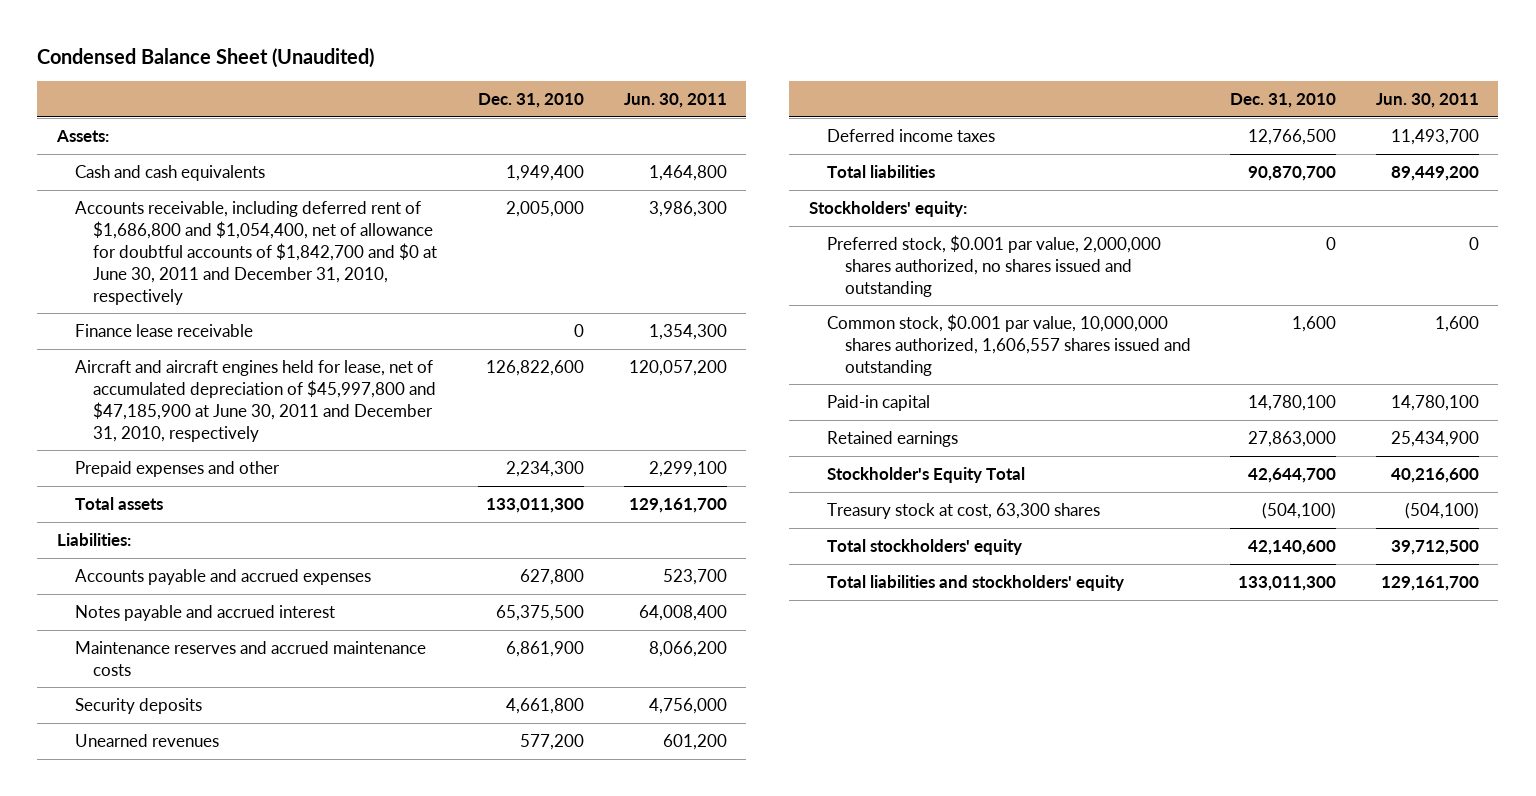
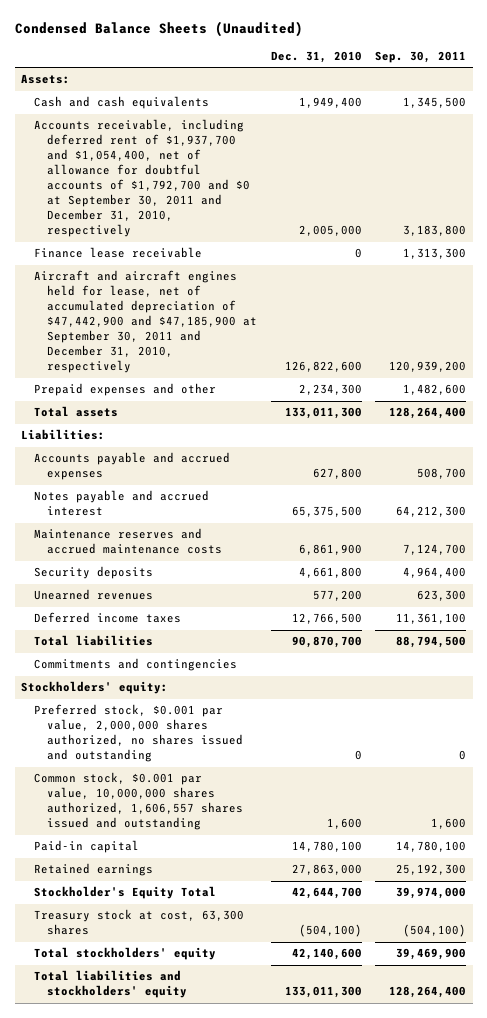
[37,47,375,68] Condensed Balance Sheet (Unaudited) -> [14,20,303,37] Condensed Balance Sheets (Unaudited)
[623,92,727,108] Jun. 30, 2011 -> none
none -> [374,51,466,64] Sep. 30, 2011
[75,200,438,305] Accounts receivable, including deferred rent of $1,686,800 and $1,054,400, net of allowance for doubtful accounts of $1,842,700 and $0 at June 30, 2011 and December 31, 2010, respectively -> [34,119,251,238] Accounts receivable, including deferred rent of $1,937,700 and $1,054,400, net of allowance for doubtful accounts of $1,792,700 and $0 at September 30, 2011 and December 31, 2010, respectively
[75,359,437,442] Aircraft and aircraft engines held for lease, net of accumulated depreciation of $45,997,800 and $47,185,900 at June 30, 2011 and December 31, 2010, respectively -> [34,270,258,374] Aircraft and aircraft engines held for lease, net of accumulated depreciation of $47,442,900 and $47,185,900 at September 30, 2011 and December 31, 2010, respectively
none -> [34,658,238,672] Commitments and contingencies

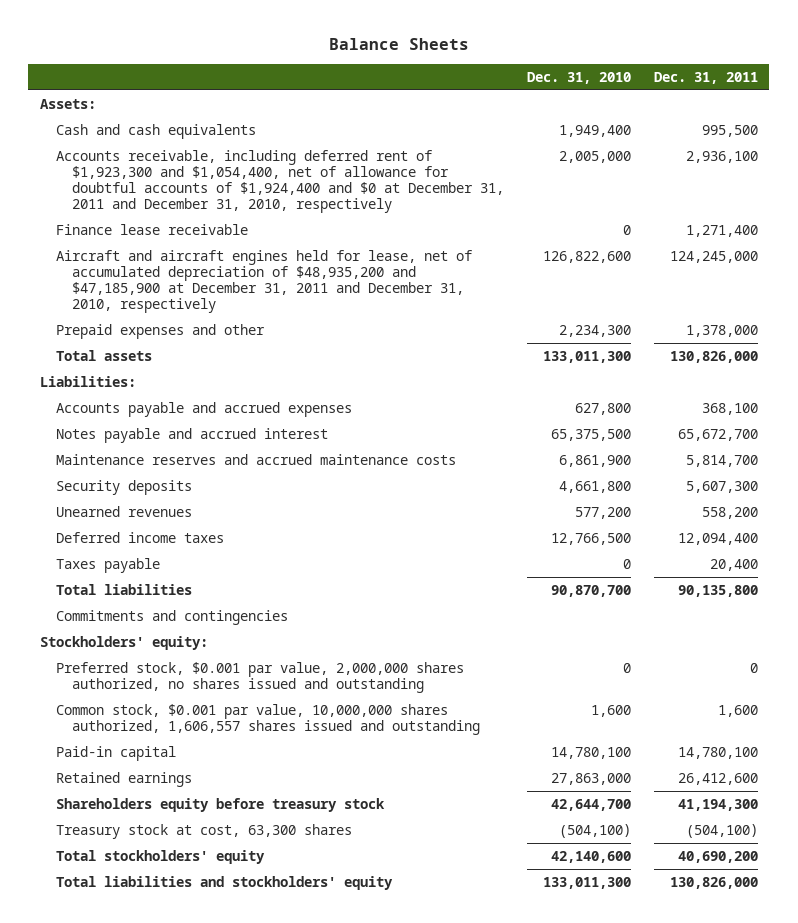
[14,20,303,37] Condensed Balance Sheets (Unaudited) -> [328,37,469,50] Balance Sheets
[374,51,466,64] Sep. 30, 2011 -> none
none -> [654,71,759,84] Dec. 31, 2011
[34,119,251,238] Accounts receivable, including deferred rent of $1,937,700 and $1,054,400, net of allowance for doubtful accounts of $1,792,700 and $0 at September 30, 2011 and December 31, 2010, respectively -> [55,150,505,214] Accounts receivable, including deferred rent of $1,923,300 and $1,054,400, net of allowance for doubtful accounts of $1,924,400 and $0 at December 31, 2011 and December 31, 2010, respectively
[34,270,258,374] Aircraft and aircraft engines held for lease, net of accumulated depreciation of $47,442,900 and $47,185,900 at September 30, 2011 and December 31, 2010, respectively -> [55,250,472,314] Aircraft and aircraft engines held for lease, net of accumulated depreciation of $48,935,200 and $47,185,900 at December 31, 2011 and December 31, 2010, respectively
none -> [55,558,160,574] Taxes payable
[34,886,217,900] Stockholder's Equity Total -> [55,798,385,813] Shareholders equity before treasury stock

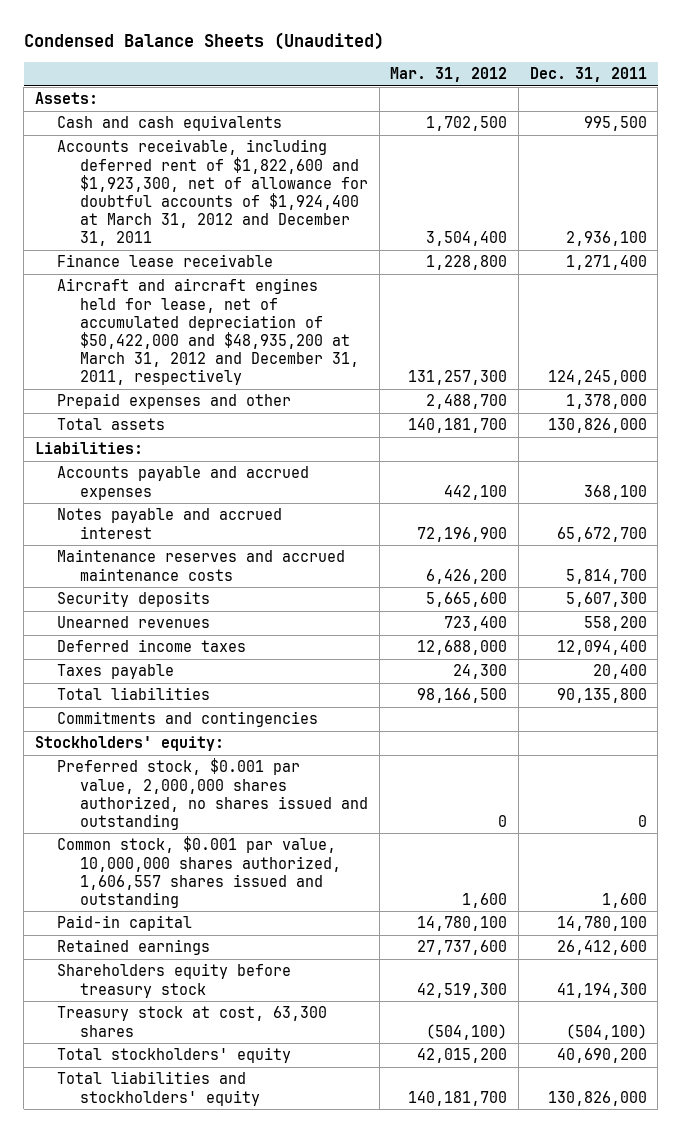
[328,37,469,50] Balance Sheets -> [23,31,384,50] Condensed Balance Sheets (Unaudited)
[527,71,632,84] Dec. 31, 2010 -> none
none -> [390,67,508,83] Mar. 31, 2012
[55,150,505,214] Accounts receivable, including deferred rent of $1,923,300 and $1,054,400, net of allowance for doubtful accounts of $1,924,400 and $0 at December 31, 2011 and December 31, 2010, respectively -> [57,139,369,247] Accounts receivable, including deferred rent of $1,822,600 and $1,923,300, net of allowance for doubtful accounts of $1,924,400 at March 31, 2012 and December 31, 2011
[55,250,472,314] Aircraft and aircraft engines held for lease, net of accumulated depreciation of $48,935,200 and $47,185,900 at December 31, 2011 and December 31, 2010, respectively -> [57,278,360,386] Aircraft and aircraft engines held for lease, net of accumulated depreciation of $50,422,000 and $48,935,200 at March 31, 2012 and December 31, 2011, respectively

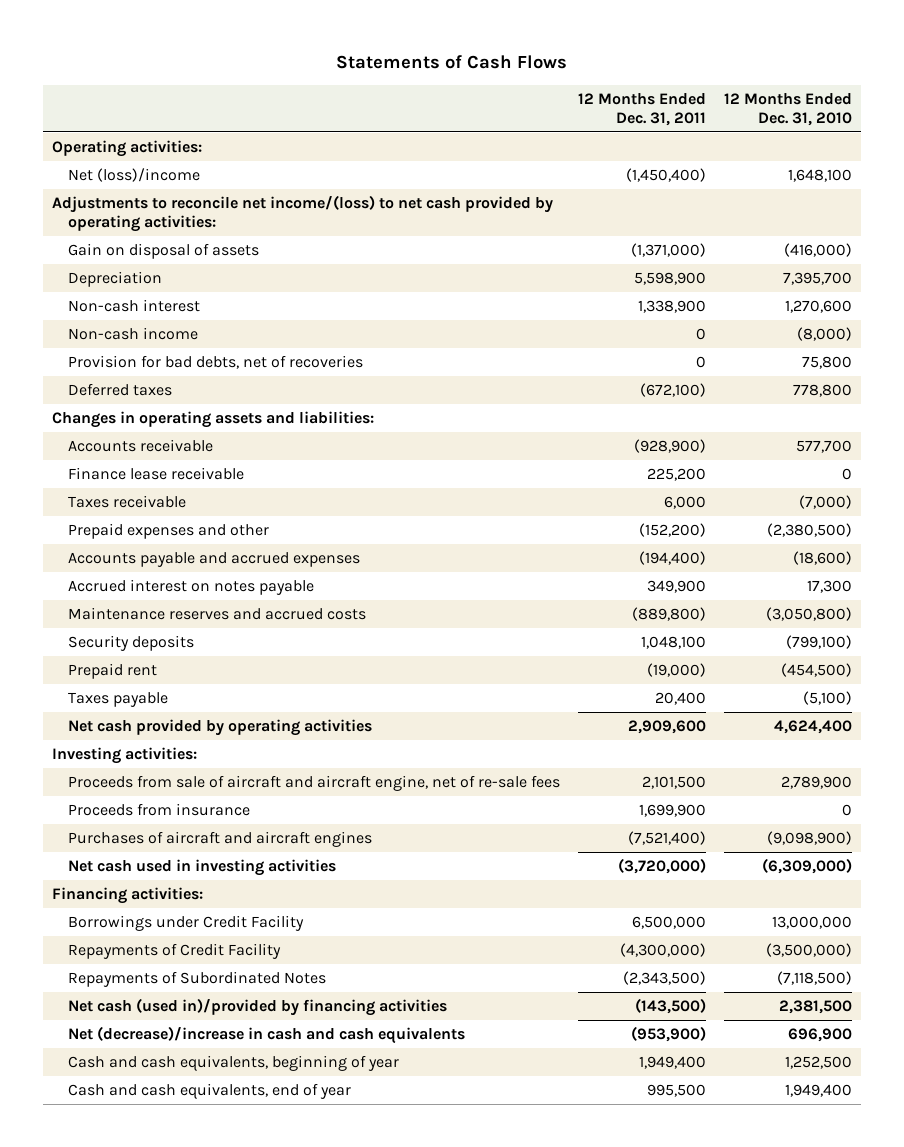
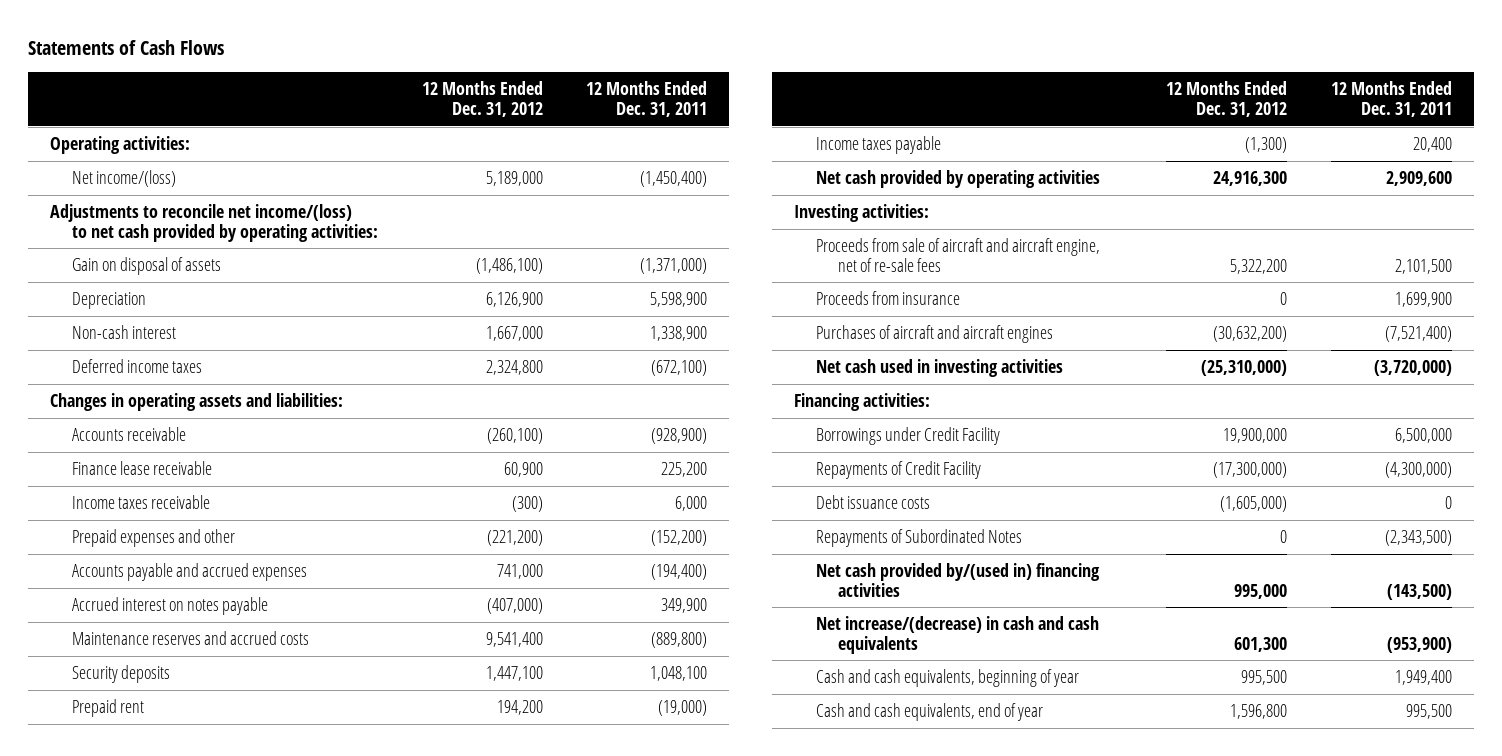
[724,92,853,126] 12 Months Ended Dec. 31, 2010 -> none
none -> [421,81,543,118] 12 Months Ended Dec. 31, 2012
[68,168,201,183] Net (loss)/income -> [71,169,176,187] Net income/(loss)
[68,327,199,341] Non-cash income -> none
[68,355,364,370] Provision for bad debts, net of recoveries -> none
[68,383,173,397] Deferred taxes -> [71,358,202,373] Deferred income taxes
[68,495,187,509] Taxes receivable -> [71,494,210,509] Income taxes receivable
[68,692,169,708] Taxes payable -> [816,135,942,154] Income taxes payable
none -> [816,494,931,509] Debt issuance costs
[68,998,448,1017] Net cash (used in)/provided by financing activities -> [816,562,1101,597] Net cash provided by/(used in) financing activities
[68,1026,466,1045] Net (decrease)/increase in cash and cash equivalents -> [816,615,1100,654] Net increase/(decrease) in cash and cash equivalents

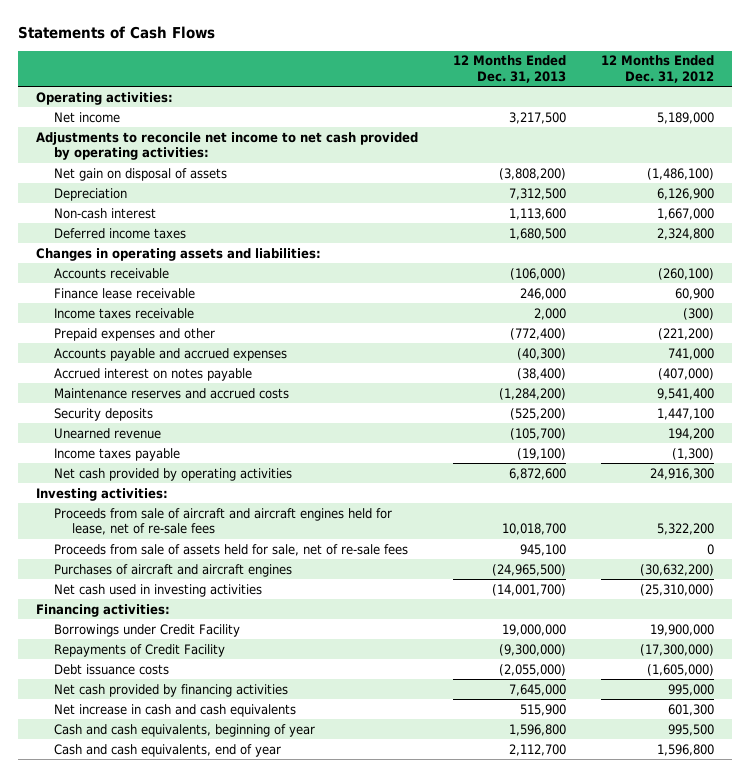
[586,81,708,118] 12 Months Ended Dec. 31, 2011 -> none
none -> [453,55,567,83] 12 Months Ended Dec. 31, 2013
[71,169,176,187] Net income/(loss) -> [53,111,120,123] Net income
[50,203,378,242] Adjustments to reconcile net income/(loss) to net cash provided by operating activities: -> [35,131,418,161] Adjustments to reconcile net income to net cash provided by operating activities:
[71,256,221,275] Gain on disposal of assets -> [53,167,227,181] Net gain on disposal of assets
[71,698,144,717] Prepaid rent -> [53,427,161,439] Unearned revenue
[816,290,961,305] Proceeds from insurance -> none
[816,237,1101,272] Proceeds from sale of aircraft and aircraft engine, net of re-sale fees -> [53,507,392,536] Proceeds from sale of aircraft and aircraft engines held for lease, net of re-sale fees
none -> [53,543,408,556] Proceeds from sale of assets held for sale, net of re-sale fees
[816,528,1023,547] Repayments of Subordinated Notes -> none
[816,562,1101,597] Net cash provided by/(used in) financing activities -> [53,683,288,697] Net cash provided by financing activities
[816,615,1100,654] Net increase/(decrease) in cash and cash equivalents -> [53,703,296,717] Net increase in cash and cash equivalents

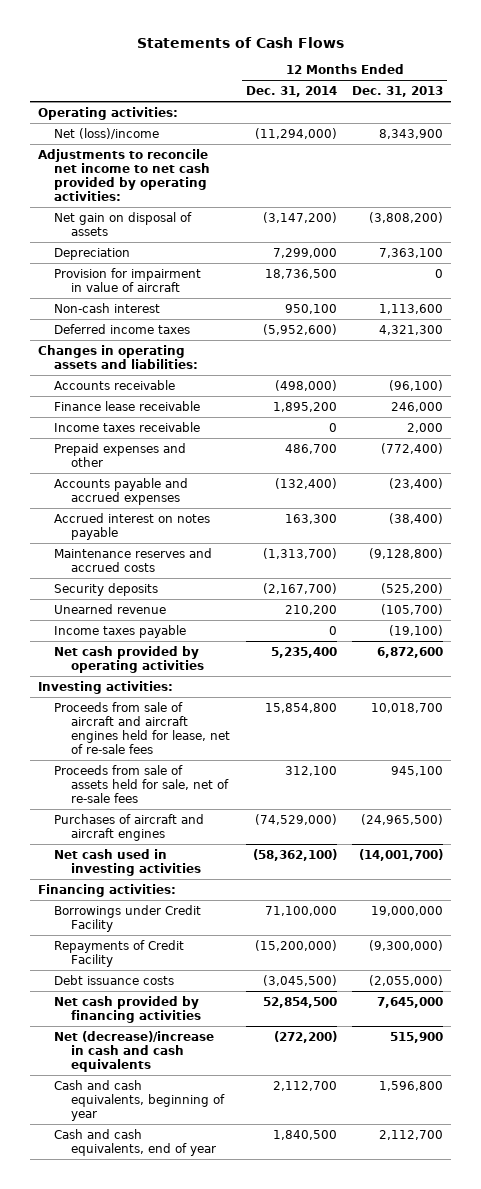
[601,55,715,83] 12 Months Ended Dec. 31, 2012 -> none
none -> [245,86,337,98] Dec. 31, 2014
[53,111,120,123] Net income -> [54,127,160,139] Net (loss)/income
[509,111,567,124] 3,217,500 -> [379,128,444,139] 8,343,900
[509,187,567,200] 7,312,500 -> [379,247,444,258] 7,363,100
none -> [54,267,202,292] Provision for impairment in value of aircraft
[509,227,567,240] 1,680,500 -> [379,324,444,335] 4,321,300
[510,267,567,280] (106,000) -> [389,379,444,391] (96,100)
[517,347,567,360] (40,300) -> [389,477,444,489] (23,400)
[499,387,567,400] (1,284,200) -> [369,547,444,559] (9,128,800)
[53,703,296,717] Net increase in cash and cash equivalents -> [54,1030,215,1072] Net (decrease)/increase in cash and cash equivalents

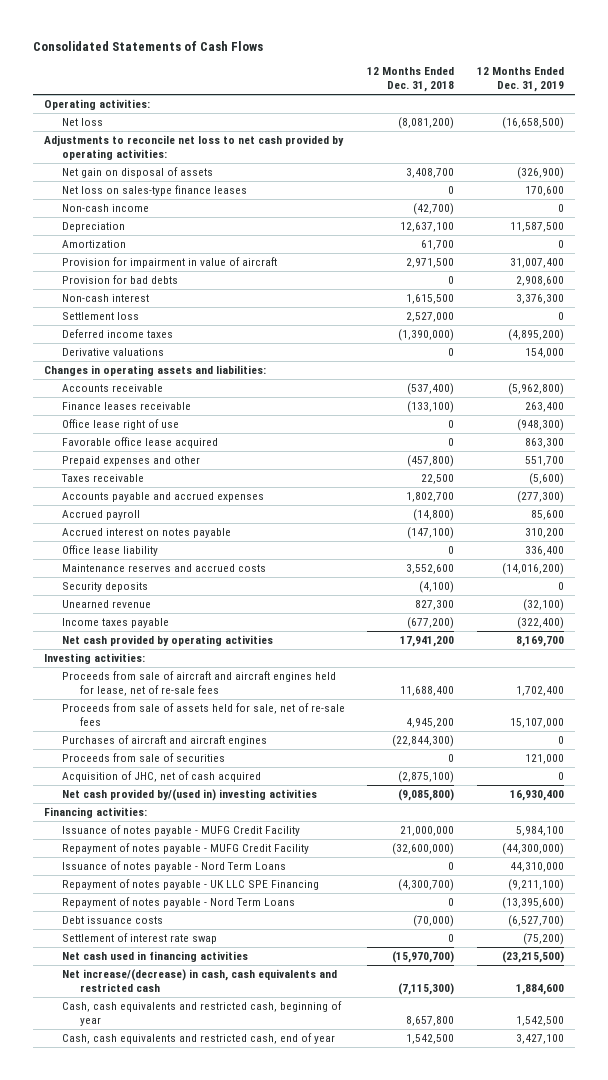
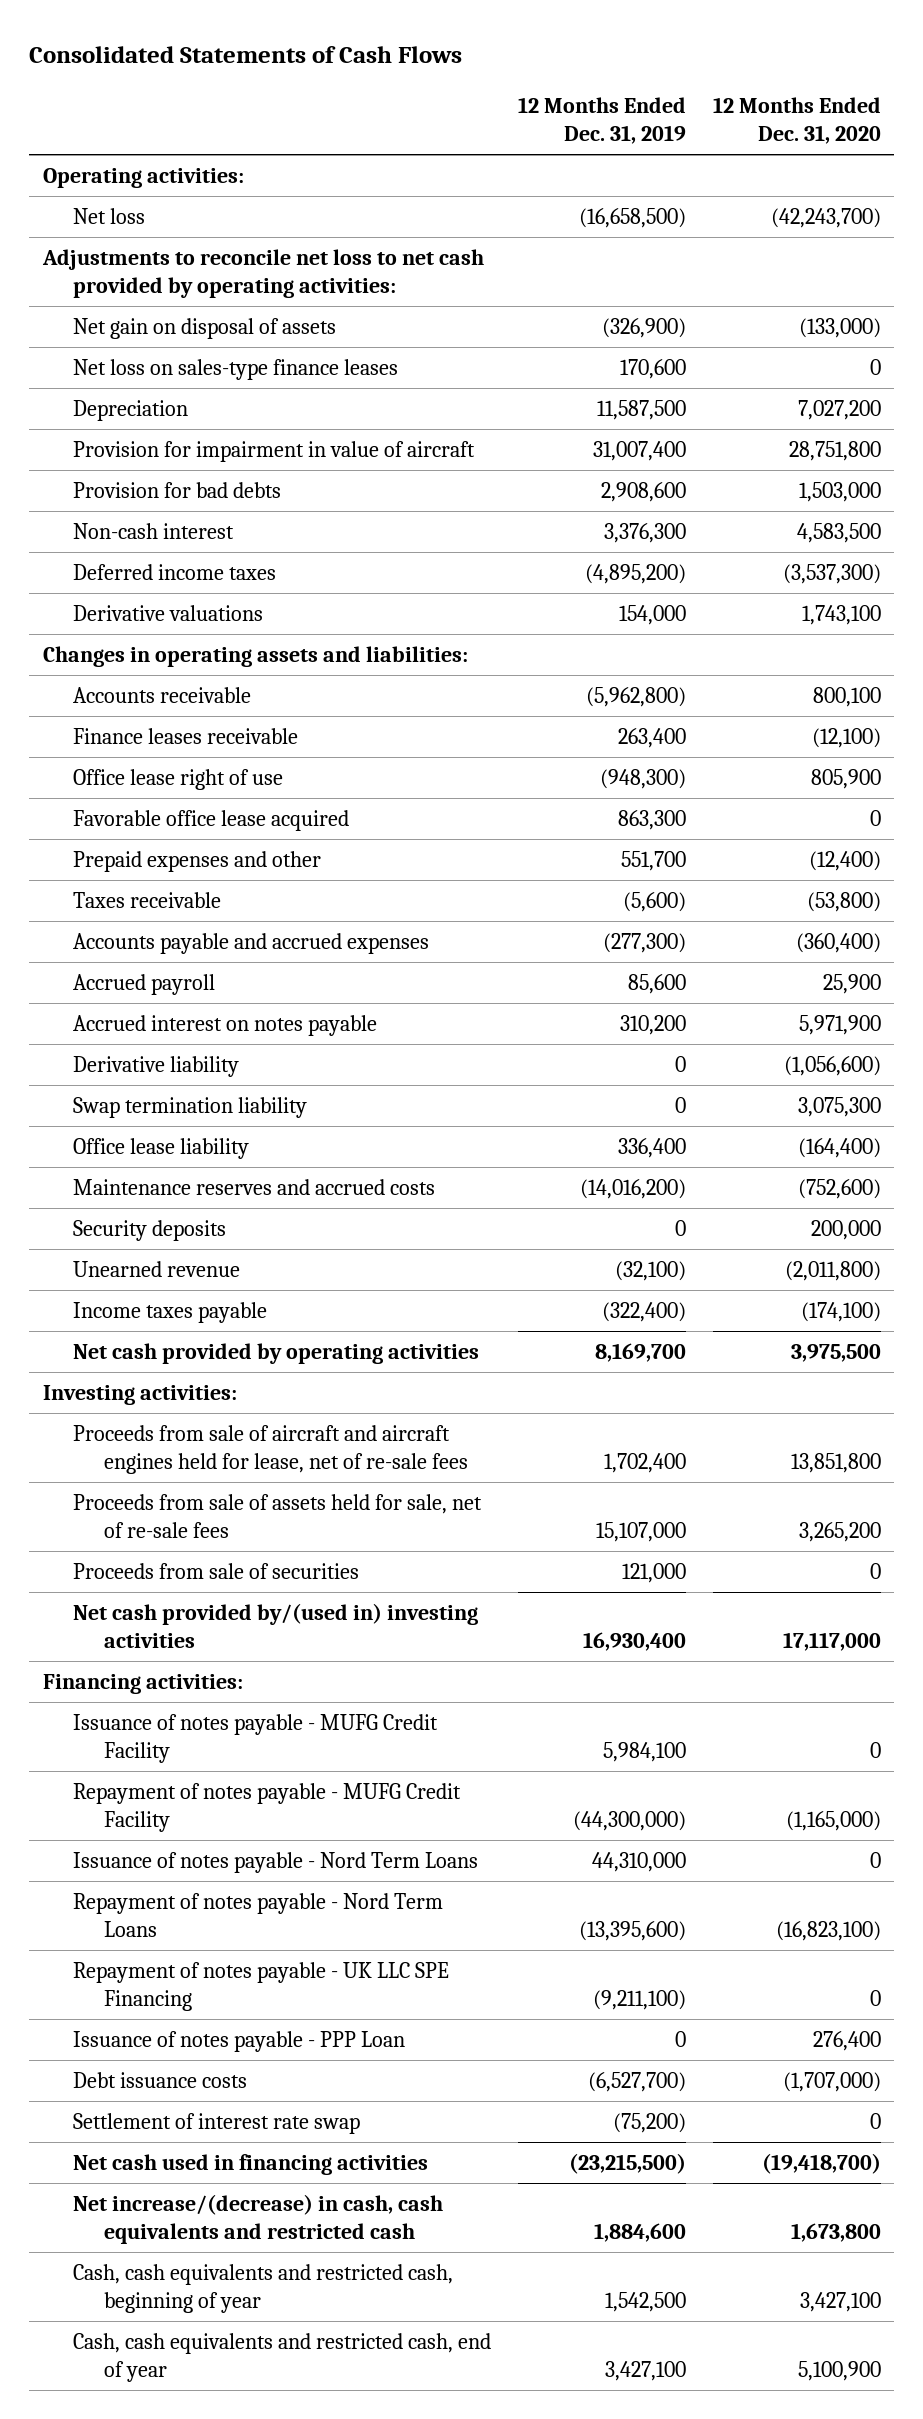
[367,67,455,92] 12 Months Ended Dec. 31, 2018 -> none
none -> [712,97,881,145] 12 Months Ended Dec. 31, 2020
[61,204,149,213] Non-cash income -> none
[61,240,126,249] Amortization -> none
[61,312,139,321] Settlement loss -> none
none -> [73,1056,240,1078] Derivative liability
none -> [73,1097,308,1119] Swap termination liability
[61,735,267,747] Purchases of aircraft and aircraft engines -> none
[61,771,261,783] Acquisition of JHC, net of cash acquired -> none
[61,879,319,891] Repayment of notes payable - UK LLC SPE Financing -> [73,1962,450,2012] Repayment of notes payable - UK LLC SPE Financing
none -> [73,2031,406,2053] Issuance of notes payable - PPP Loan

